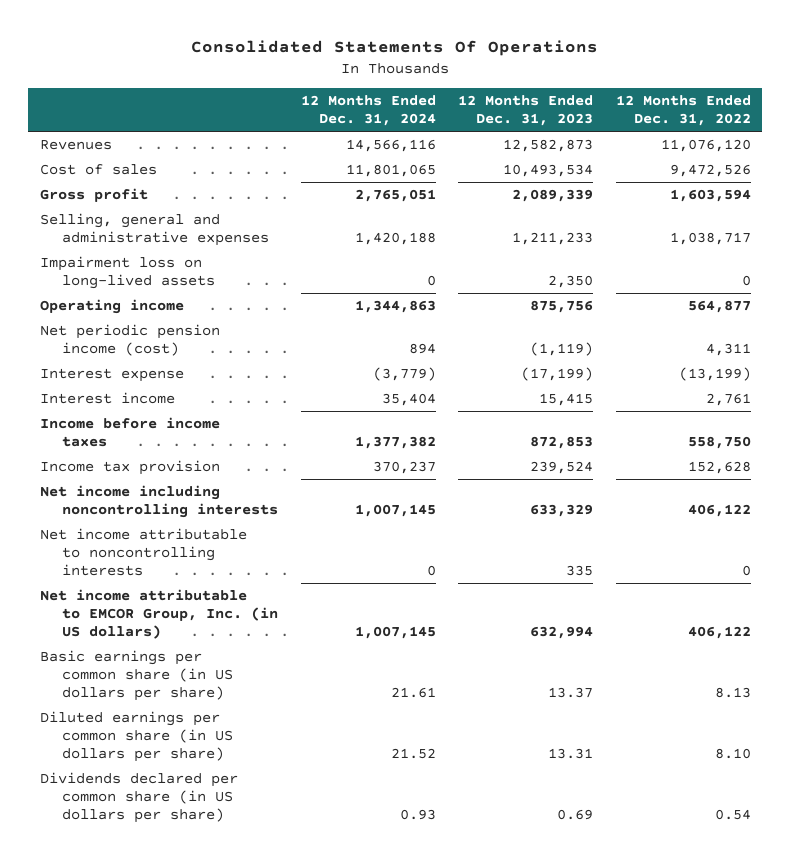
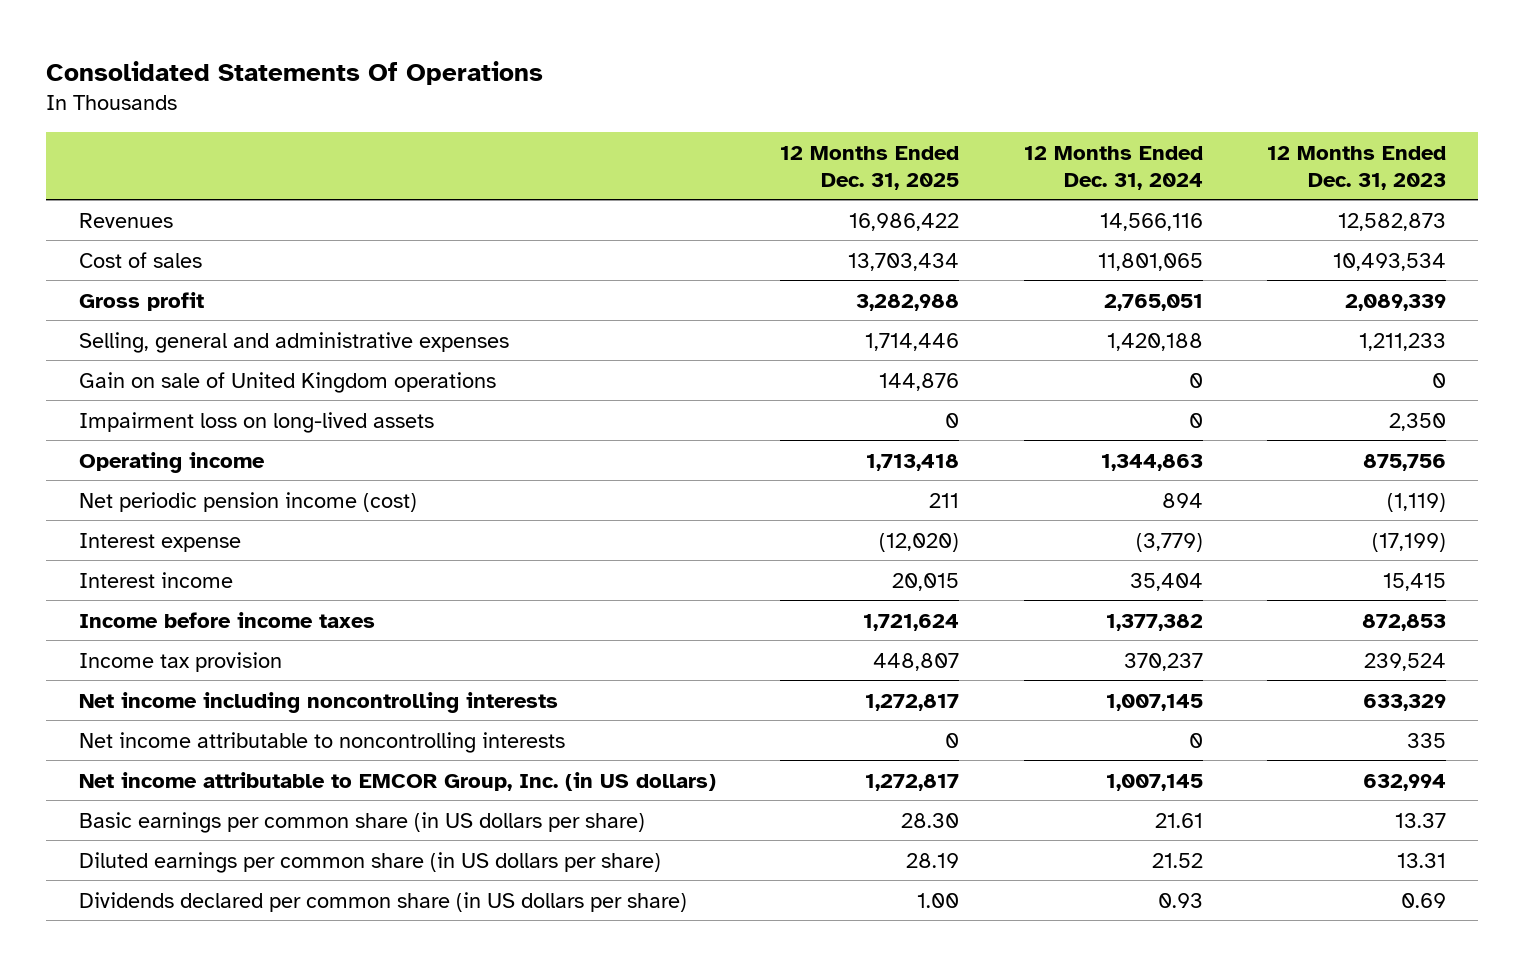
[615,95,751,127] 12 Months Ended Dec. 31, 2022 -> none
none -> [780,145,960,190] 12 Months Ended Dec. 31, 2025
none -> [78,371,496,393] Gain on sale of United Kingdom operations

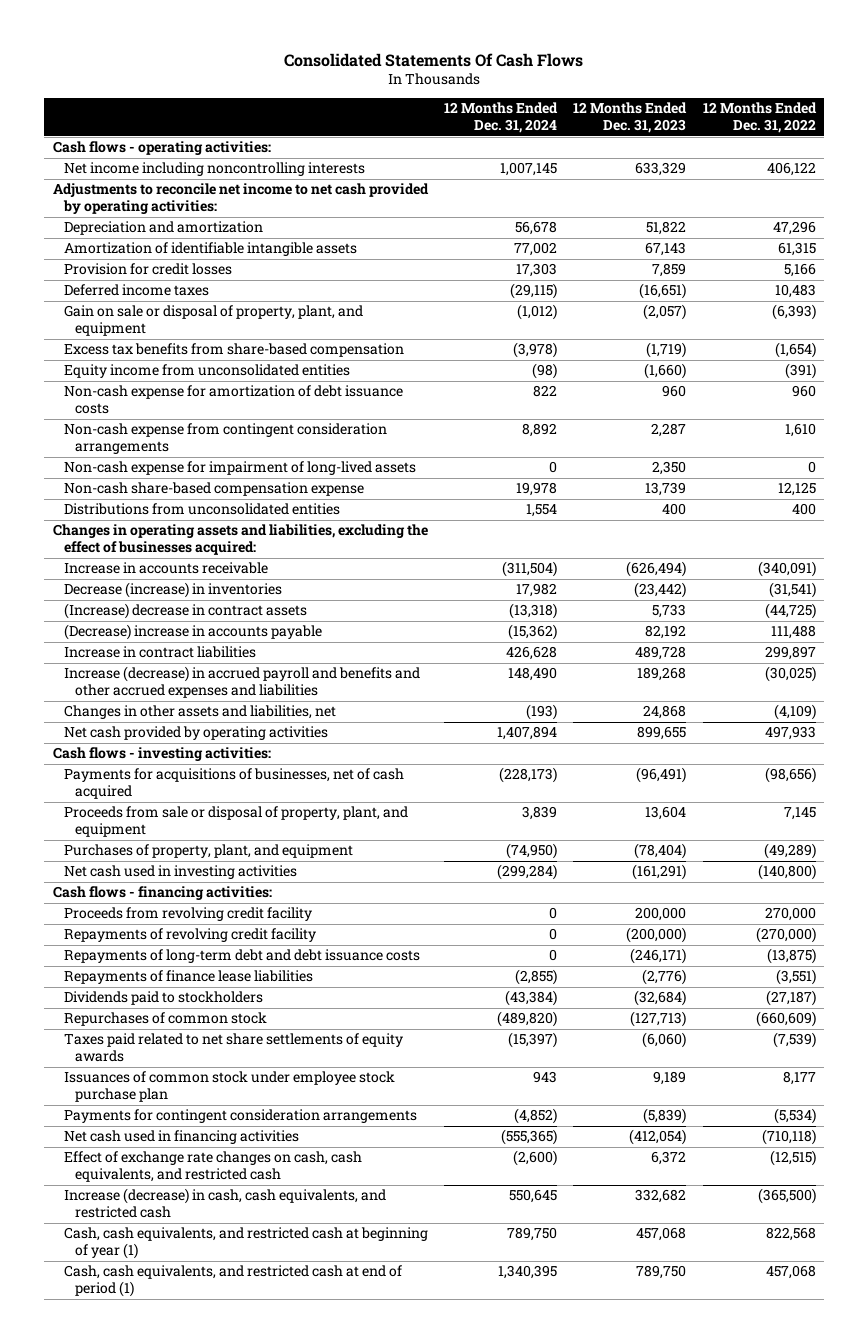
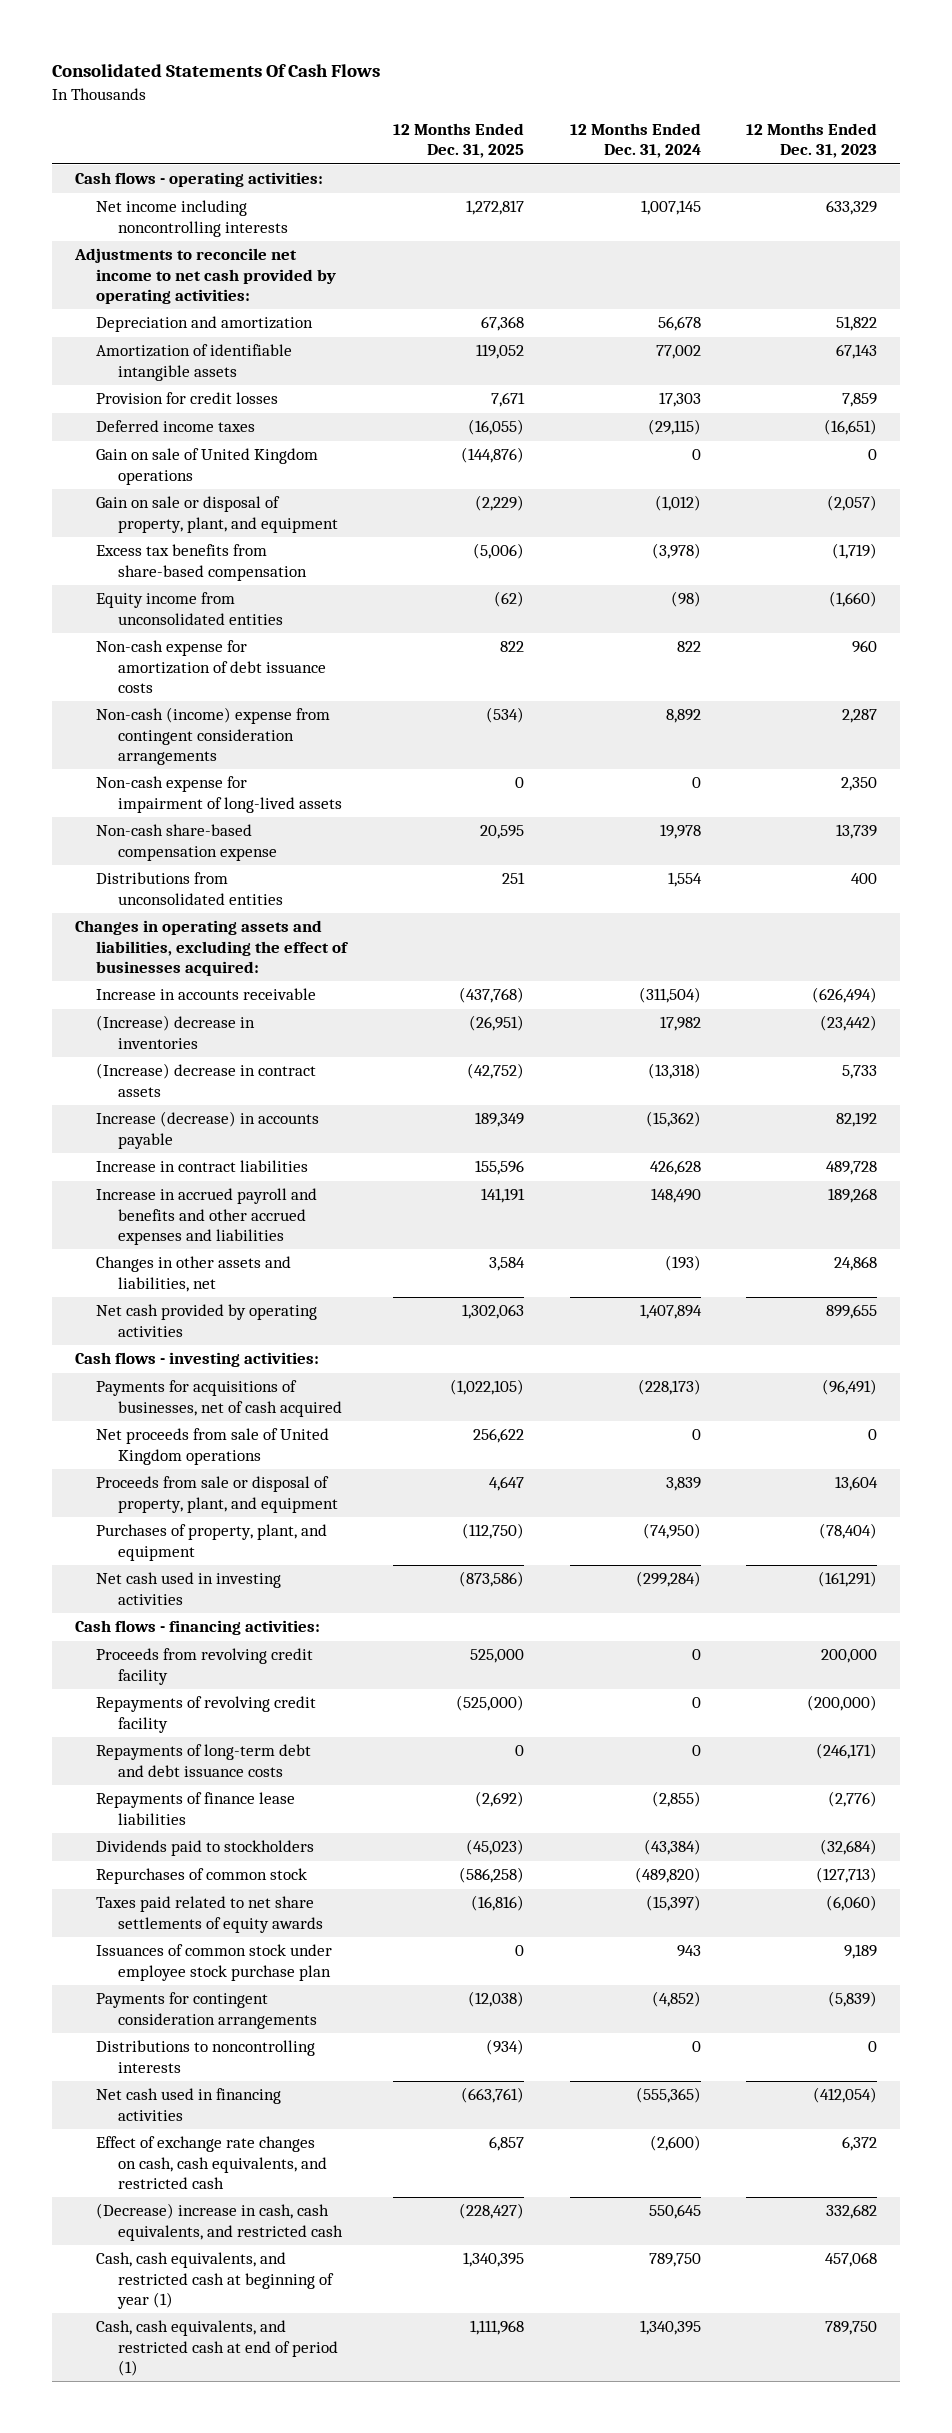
[702,102,817,134] 12 Months Ended Dec. 31, 2022 -> none
none -> [392,123,524,159] 12 Months Ended Dec. 31, 2025
none -> [96,448,319,485] Gain on sale of United Kingdom operations
[63,423,387,455] Non-cash expense from contingent consideration arrangements -> [96,707,331,765] Non-cash (income) expense from contingent consideration arrangements
[63,582,282,599] Decrease (increase) in inventories -> [96,1015,256,1049] (Increase) decrease in inventories
[63,624,322,641] (Decrease) increase in accounts payable -> [96,1111,320,1149] Increase (decrease) in accounts payable
[63,666,420,699] Increase (decrease) in accrued payroll and benefits and other accrued expenses and liabilities -> [96,1188,318,1245] Increase in accrued payroll and benefits and other accrued expenses and liabilities
none -> [96,1428,330,1465] Net proceeds from sale of United Kingdom operations
none -> [96,2040,316,2073] Distributions to noncontrolling interests
[63,1188,386,1219] Increase (decrease) in cash, cash equivalents, and restricted cash -> [96,2203,344,2241] (Decrease) increase in cash, cash equivalents, and restricted cash

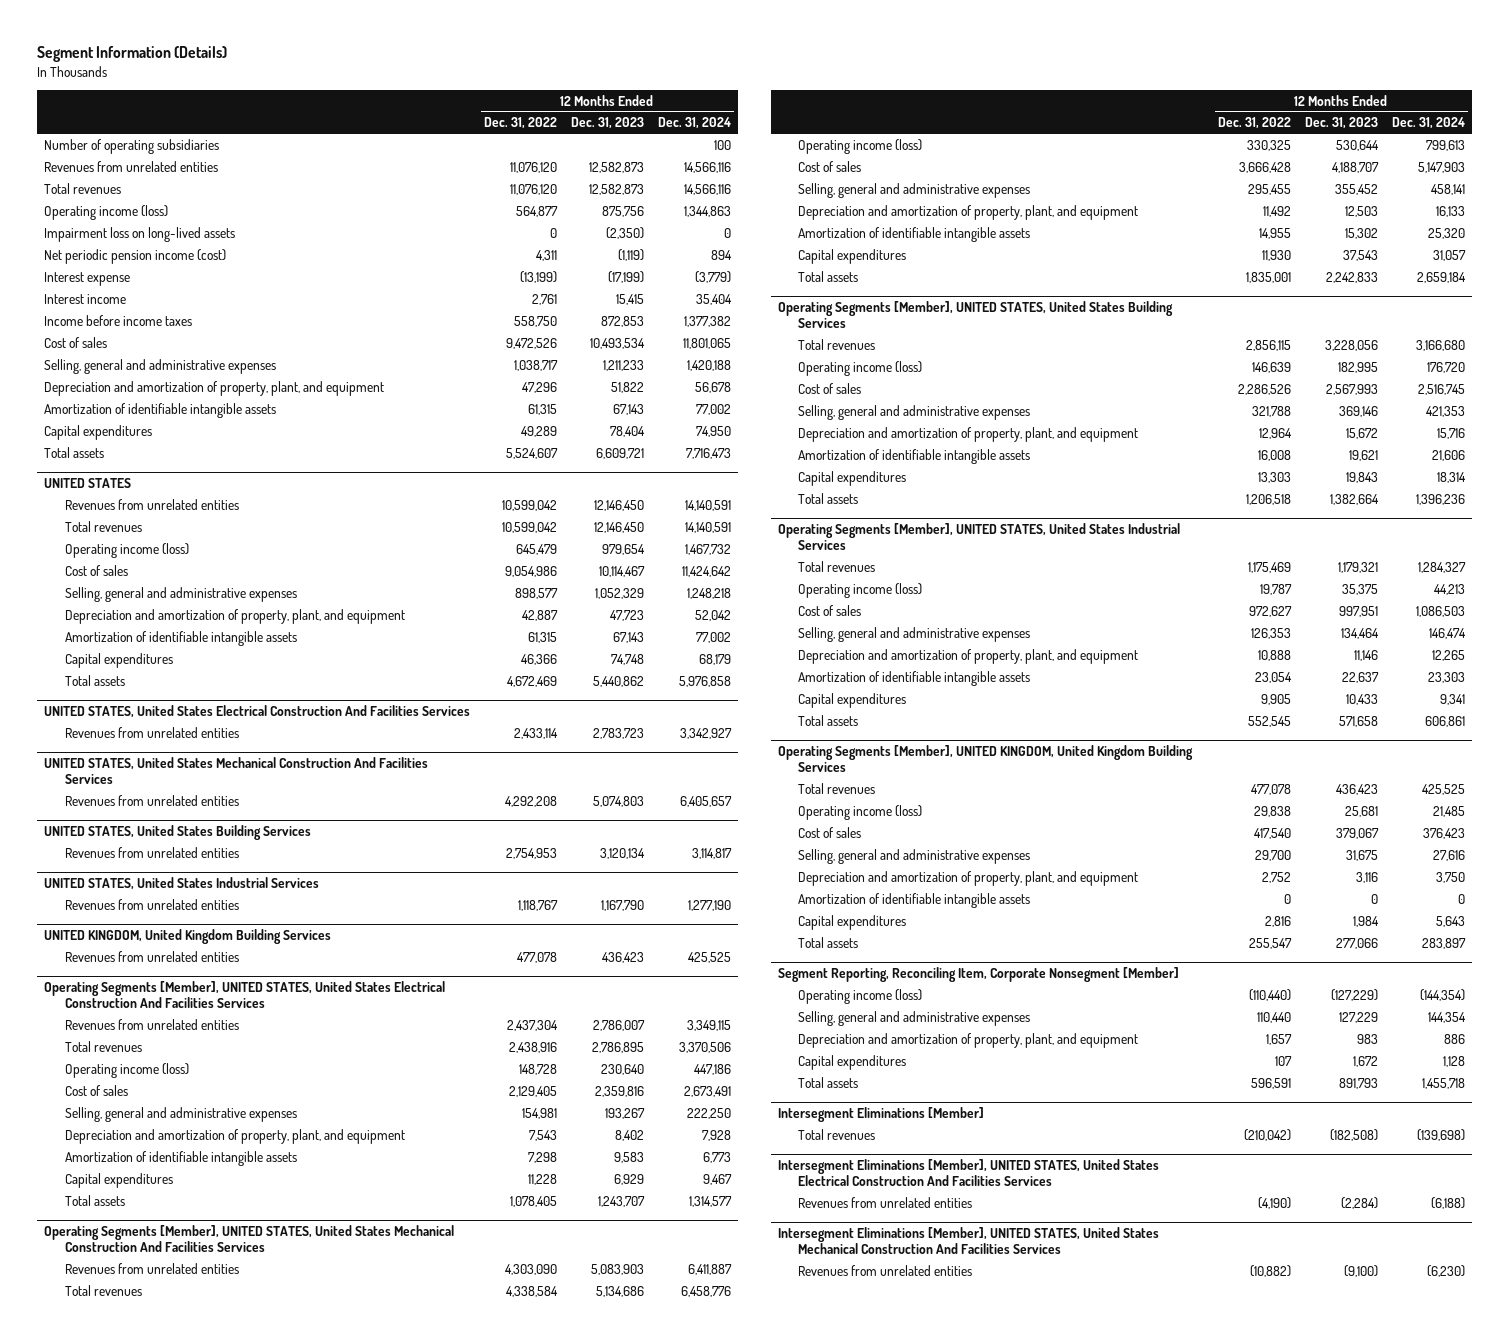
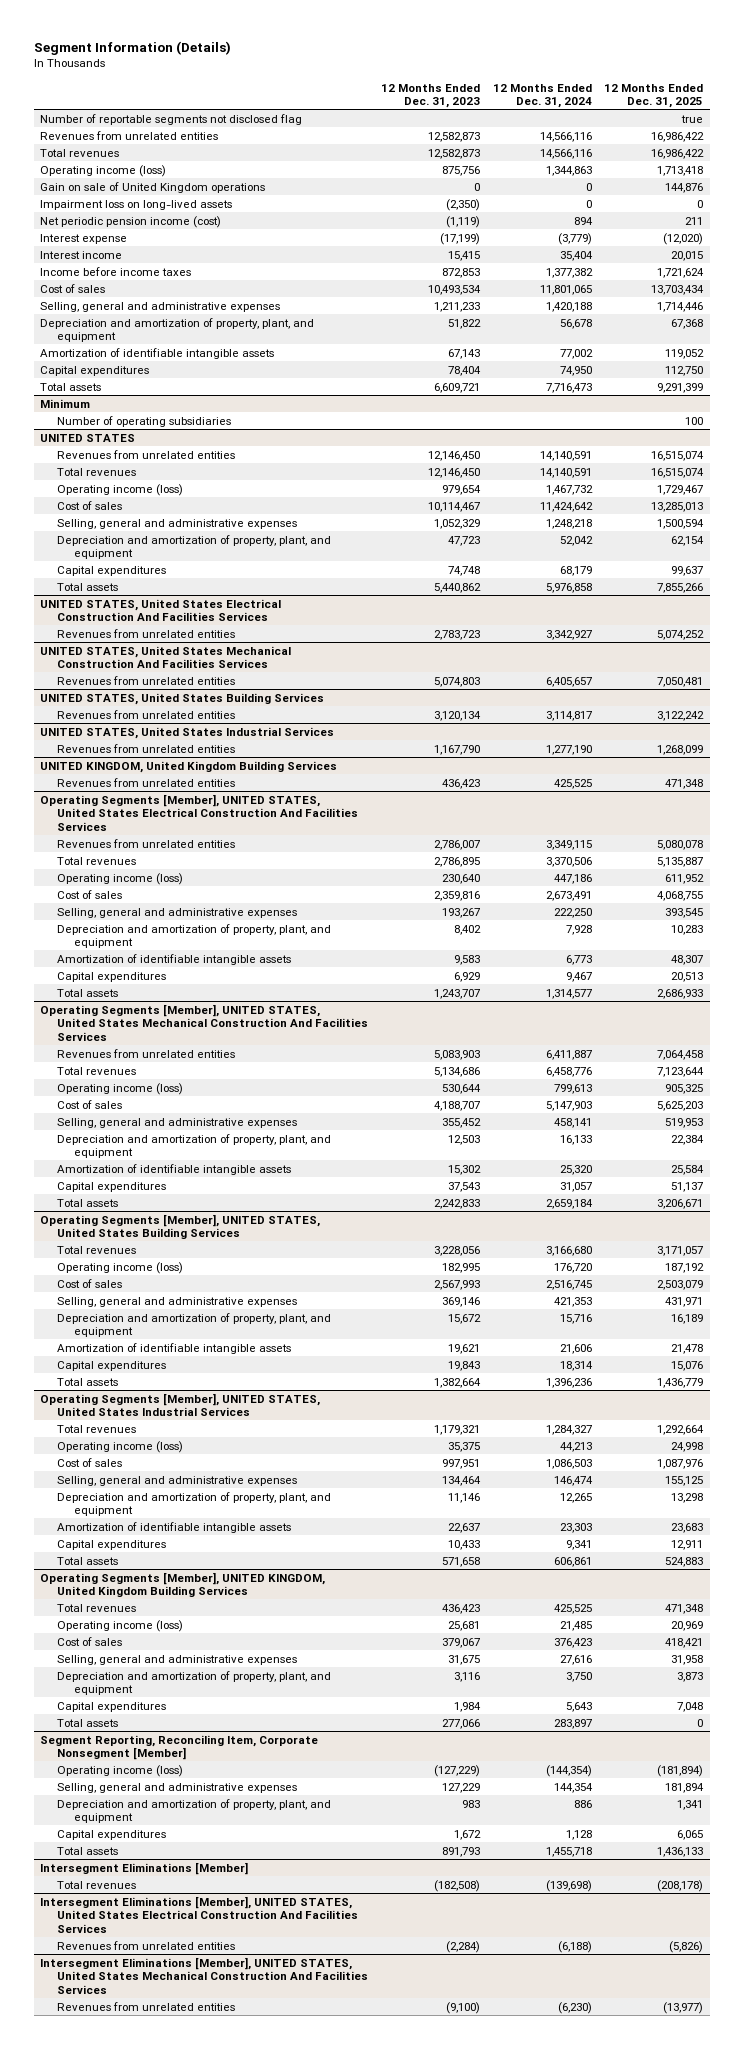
[484,117,558,130] Dec. 31, 2022 -> none
none -> [604,83,704,109] 12 Months Ended Dec. 31, 2025
[44,138,220,154] Number of operating subsidiaries -> none
none -> [40,113,303,125] Number of reportable segments not disclosed flag
none -> [40,181,266,193] Gain on sale of United Kingdom operations
none -> [40,398,91,408] Minimum
none -> [57,415,232,427] Number of operating subsidiaries
[64,630,297,646] Amortization of identifiable intangible assets -> none
[798,892,1031,908] Amortization of identifiable intangible assets -> none

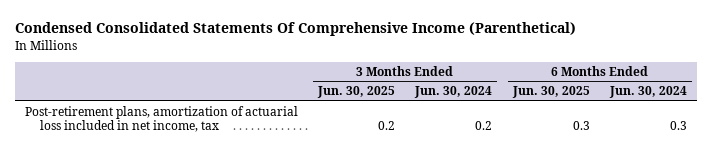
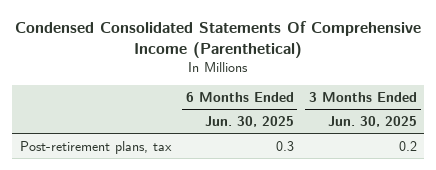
[414,86,493,99] Jun. 30, 2024 -> none
[608,86,687,99] Jun. 30, 2024 -> none
[24,106,298,133] Post-retirement plans, amortization of actuarial loss included in net income, tax -> [19,140,172,154] Post-retirement plans, tax

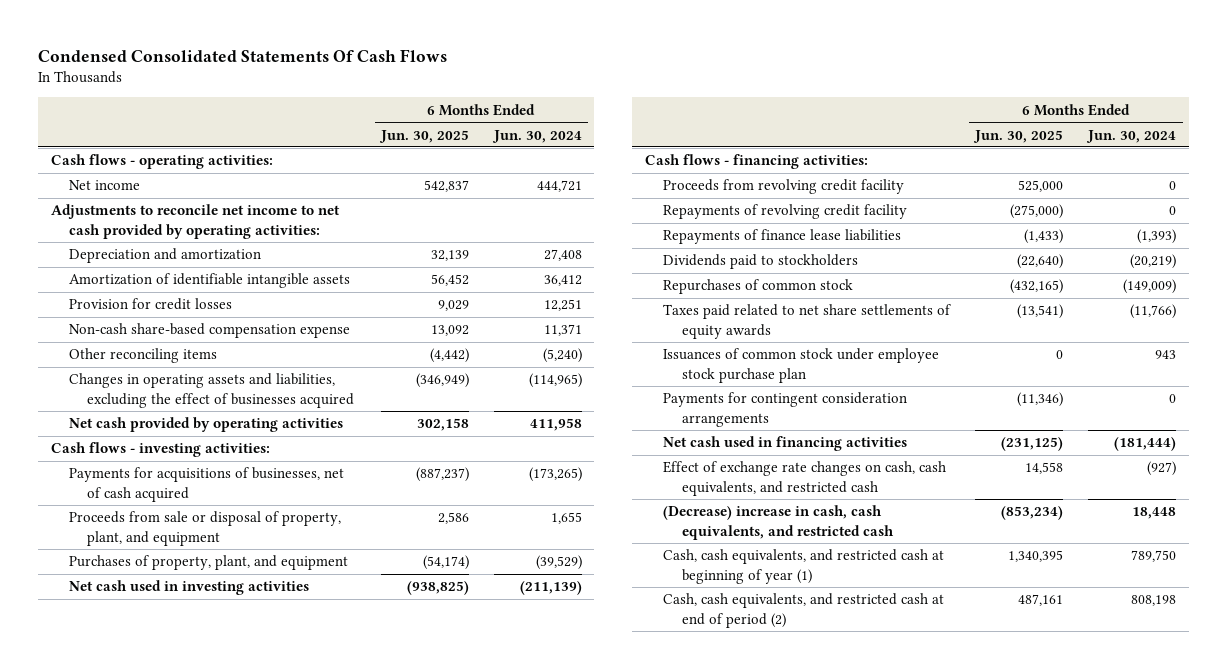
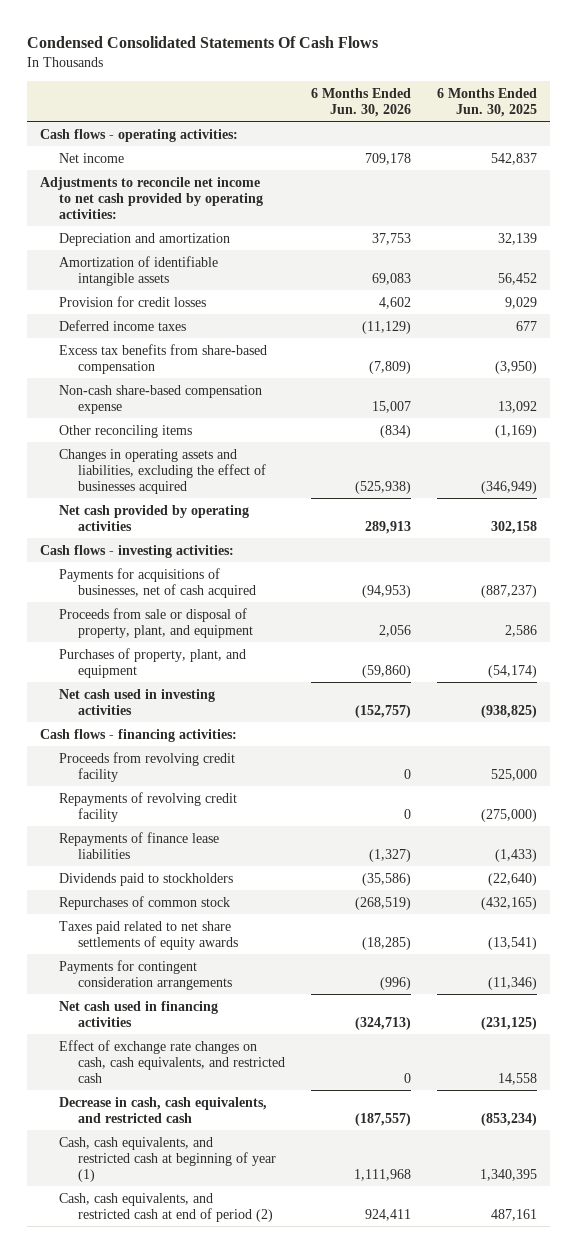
[491,129,582,143] Jun. 30, 2024 -> none
none -> [311,87,412,117] 6 Months Ended Jun. 30, 2026
none -> [59,319,187,331] Deferred income taxes
none -> [59,343,268,374] Excess tax benefits from share-based compensation
[429,348,469,364] (4,442) -> [495,424,538,438] (1,169)
[663,348,940,383] Issuances of common stock under employee stock purchase plan -> none
[663,505,894,540] (Decrease) increase in cash, cash equivalents, and restricted cash -> [59,1096,268,1123] Decrease in cash, cash equivalents, and restricted cash

